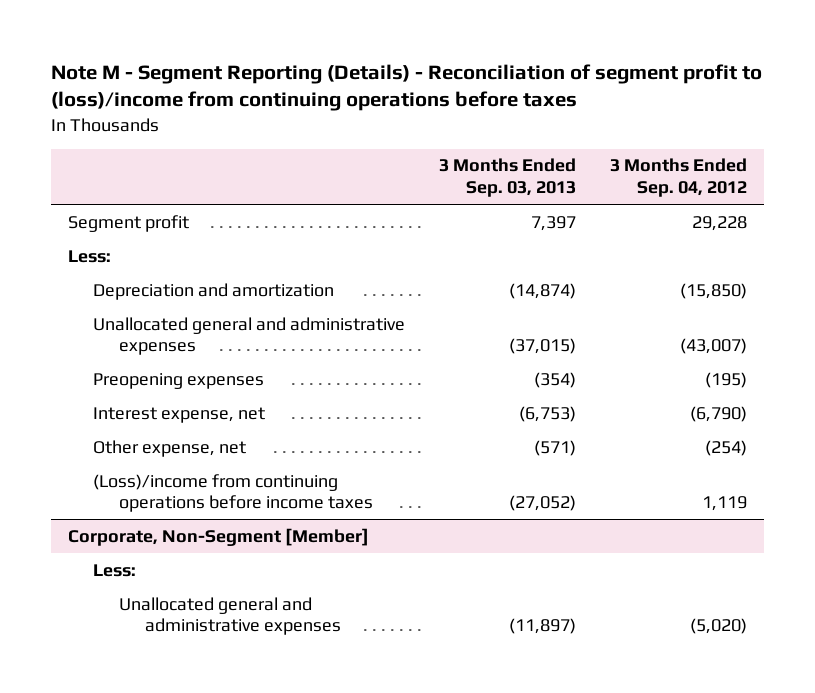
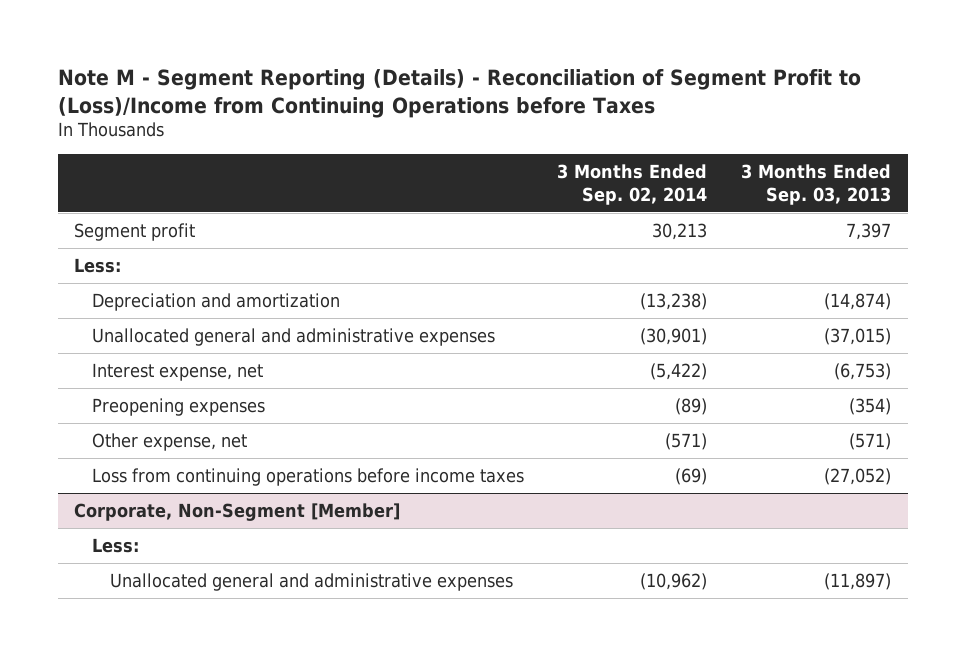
[50,63,762,112] Note M - Segment Reporting (Details) - Reconciliation of segment profit to (loss)/income from continuing operations before taxes -> [57,69,861,118] Note M - Segment Reporting (Details) - Reconciliation of Segment Profit to (Loss)/Income from Continuing Operations before Taxes
[610,158,748,198] 3 Months Ended Sep. 04, 2012 -> none
none -> [557,163,708,205] 3 Months Ended Sep. 02, 2014
[93,372,265,389] Preopening expenses -> [92,397,266,416] Preopening expenses
[93,473,374,513] (Loss)/income from continuing operations before income taxes -> [92,467,525,486] Loss from continuing operations before income taxes

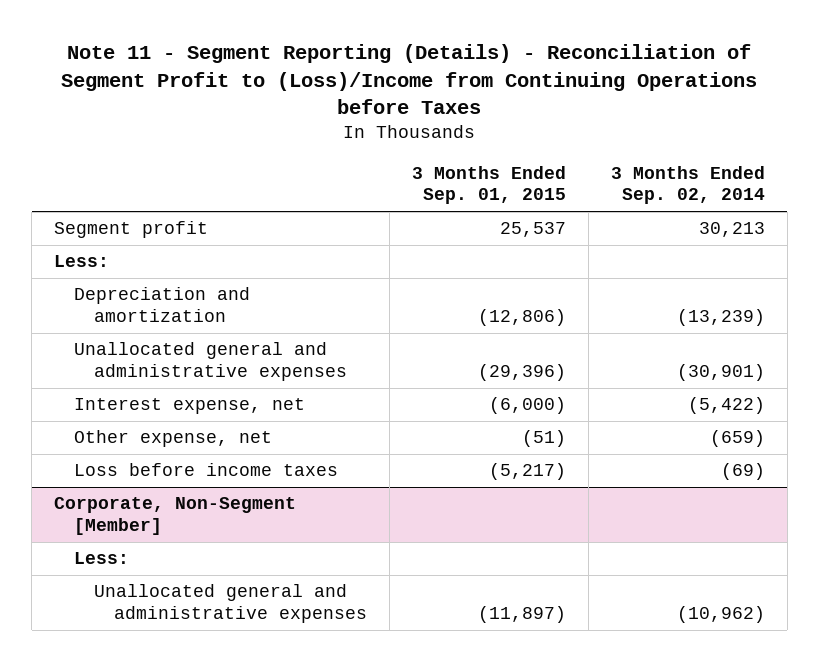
[57,69,861,118] Note M - Segment Reporting (Details) - Reconciliation of Segment Profit to (Loss)/Income from Continuing Operations before Taxes -> [61,44,758,115] Note 11 - Segment Reporting (Details) - Reconciliation of Segment Profit to (Loss)/Income from Continuing Operations before Taxes
[740,163,891,205] 3 Months Ended Sep. 03, 2013 -> none
none -> [411,165,566,205] 3 Months Ended Sep. 01, 2015
[640,292,708,310] (13,238) -> [676,309,765,327] (13,239)
[92,397,266,416] Preopening expenses -> none
[665,432,708,450] (571) -> [709,430,765,448] (659)
[92,467,525,486] Loss from continuing operations before income taxes -> [73,463,338,477] Loss before income taxes

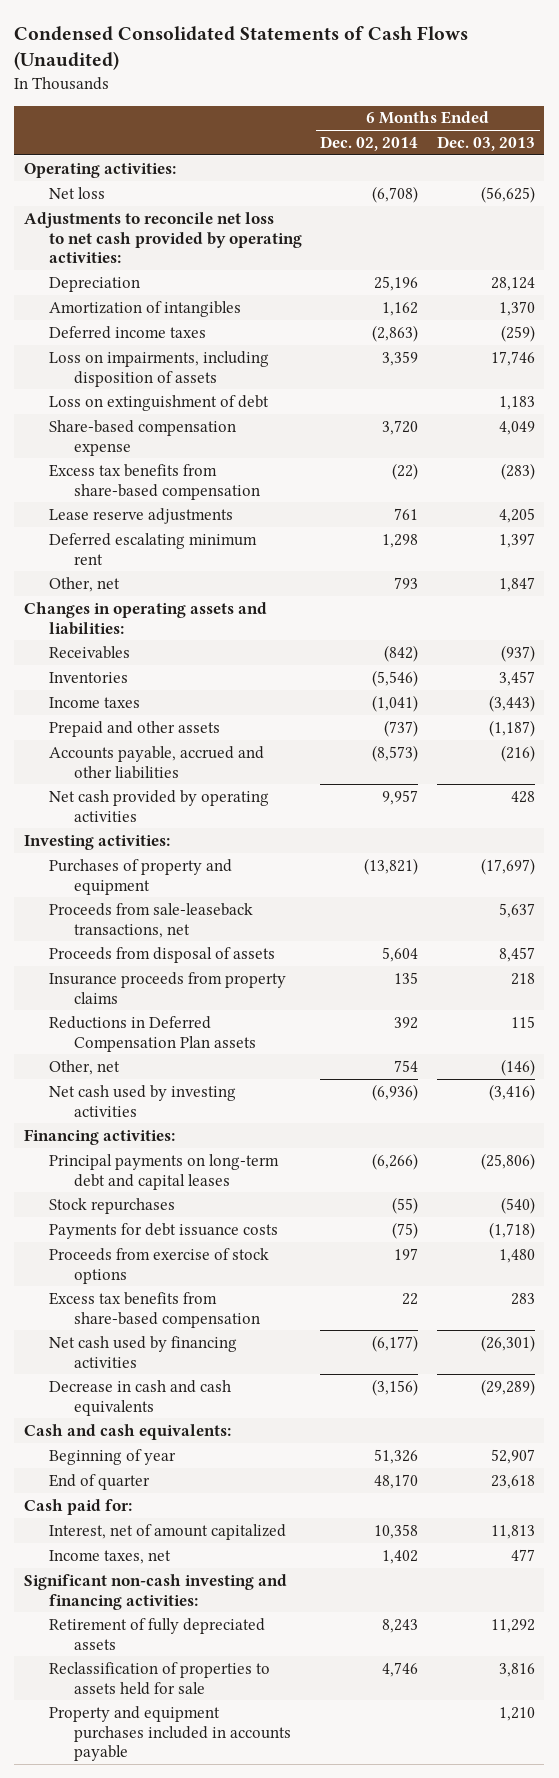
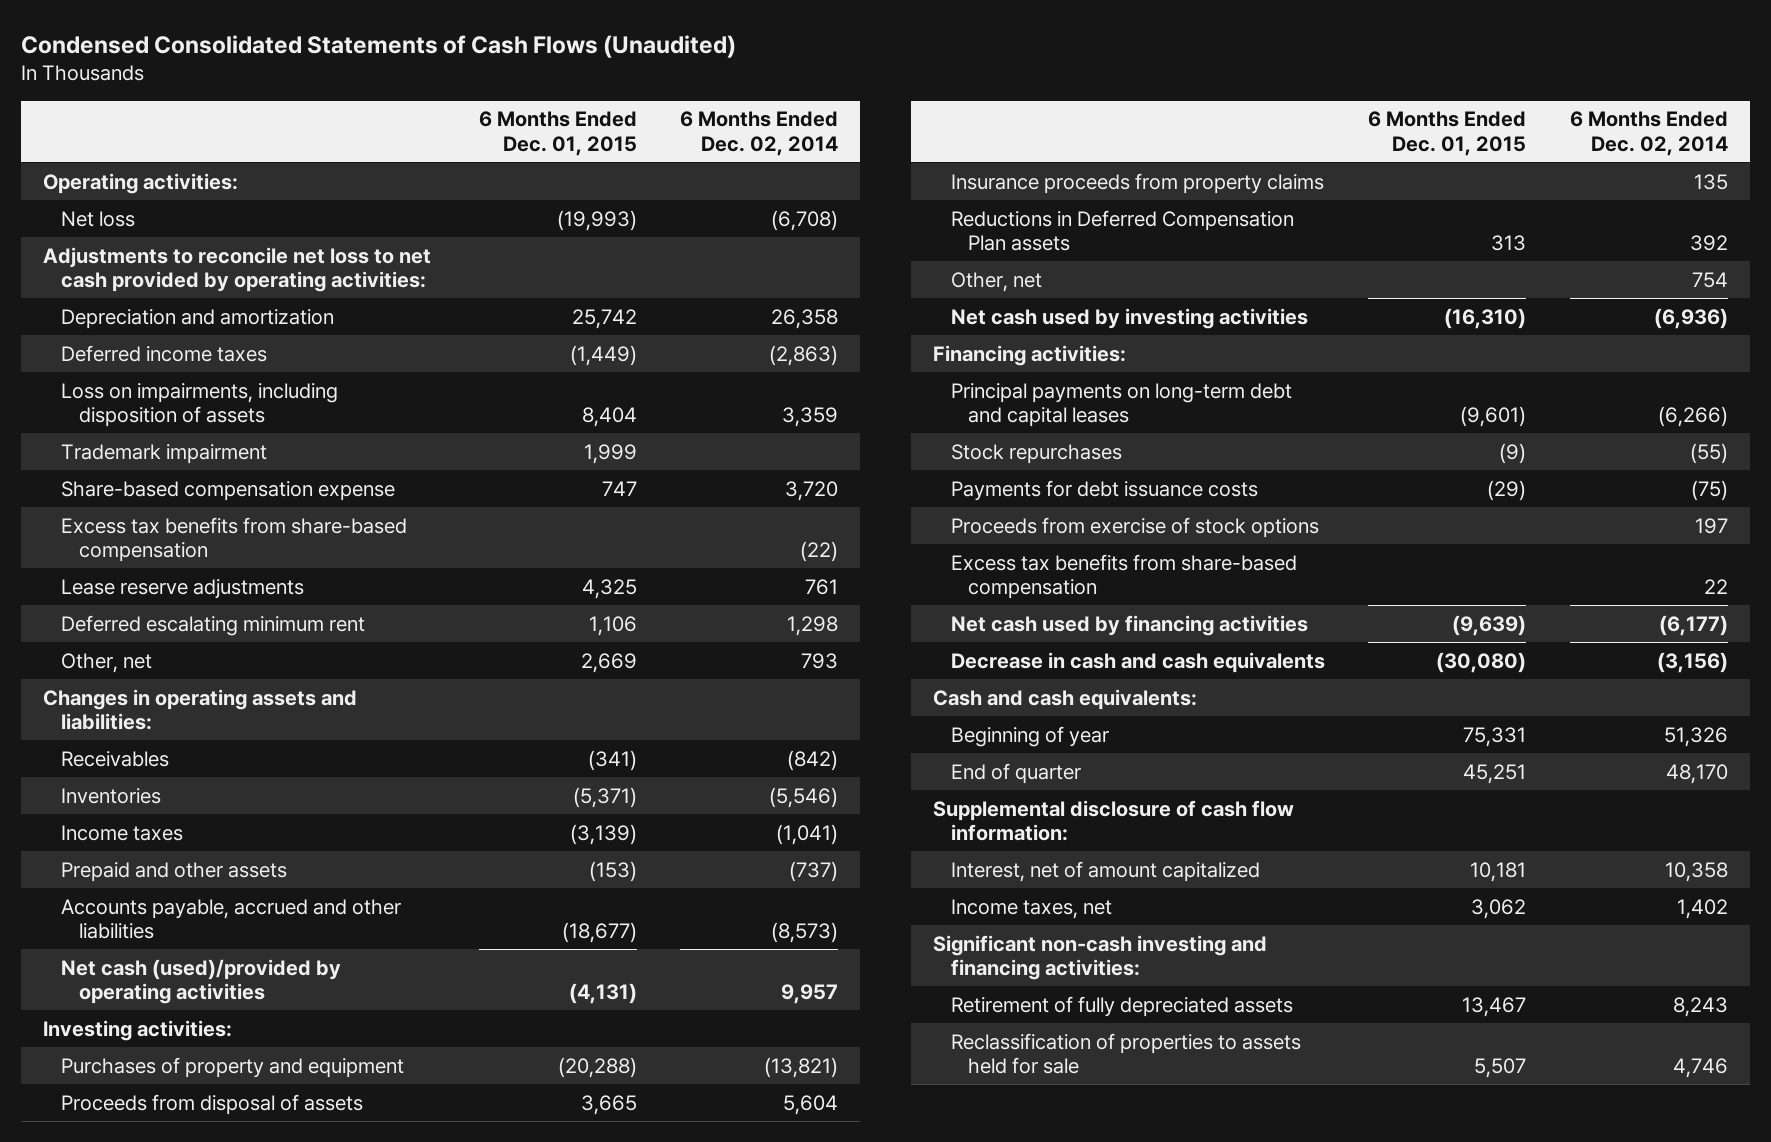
[437,136,536,152] Dec. 03, 2013 -> none
none -> [478,111,637,156] 6 Months Ended Dec. 01, 2015
[48,276,140,292] Depreciation -> none
[48,300,241,317] Amortization of intangibles -> none
none -> [60,308,334,329] Depreciation and amortization
[48,394,269,411] Loss on extinguishment of debt -> none
none -> [60,443,267,464] Trademark impairment
[48,789,269,822] Net cash provided by operating activities -> [60,958,341,1004] Net cash (used)/provided by operating activities
[48,902,253,938] Proceeds from sale-leaseback transactions, net -> none
[23,1498,132,1515] Cash paid for: -> none
none -> [932,799,1294,841] Supplemental disclosure of cash flow information:
[48,1705,292,1762] Property and equipment purchases included in accounts payable -> none

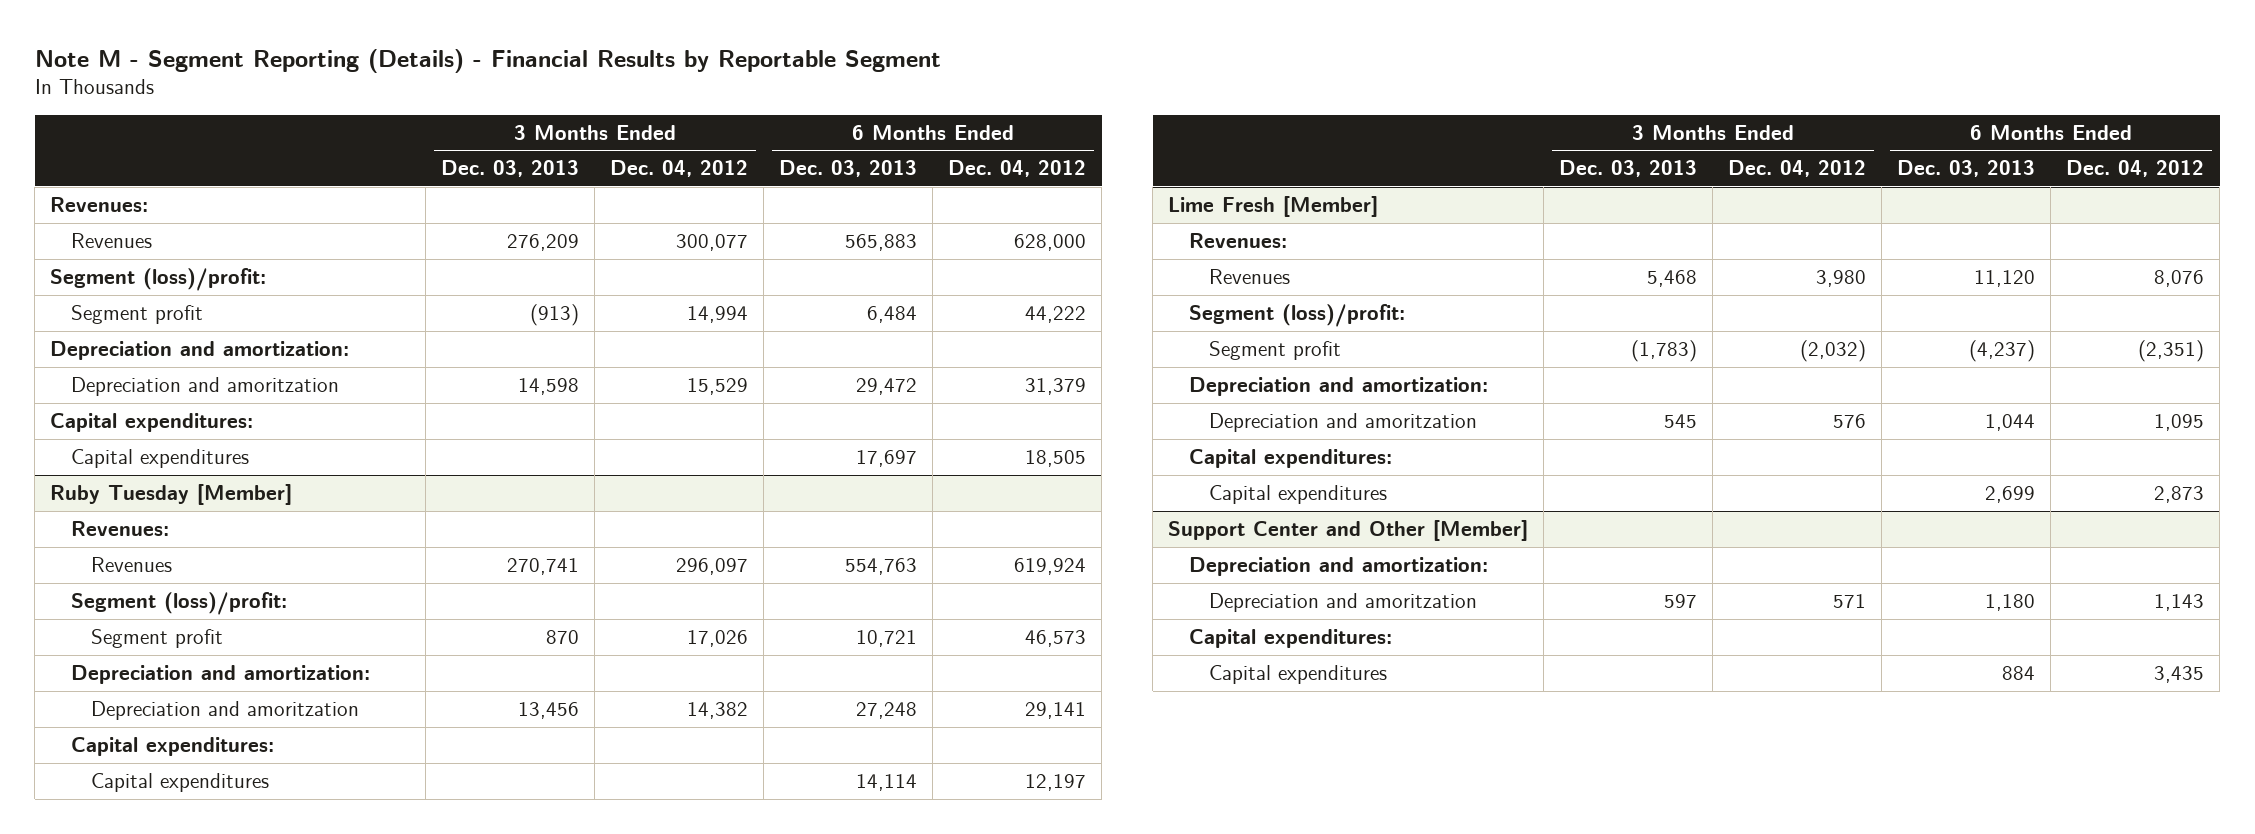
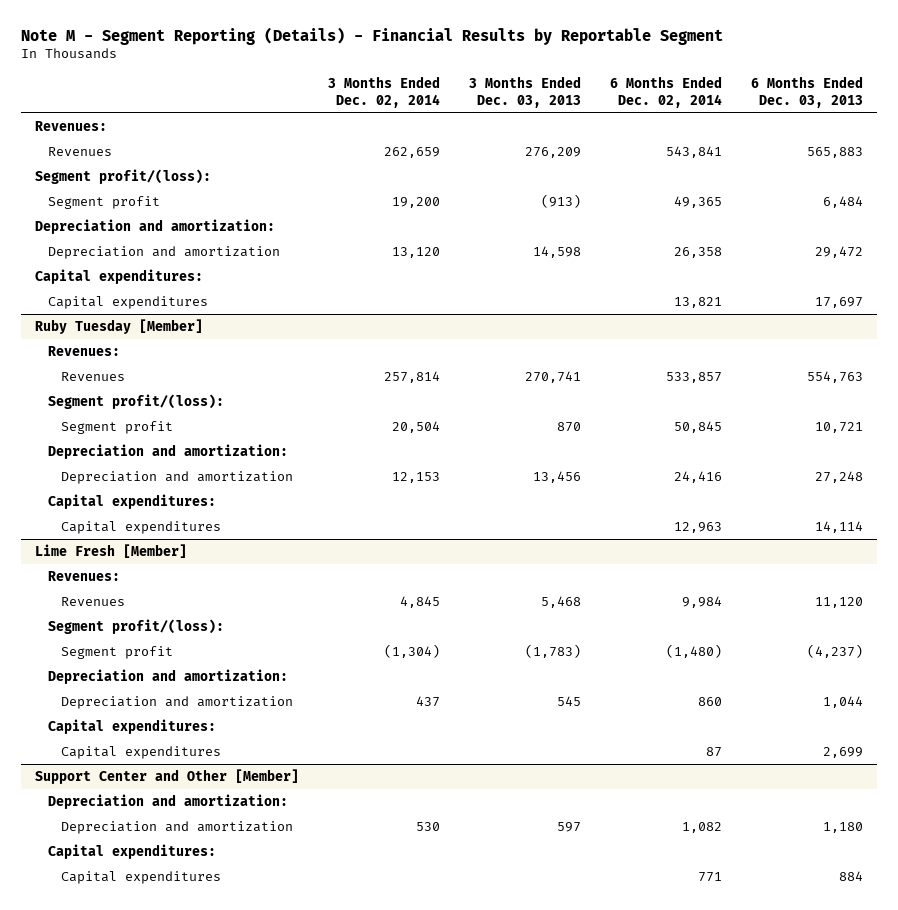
[610,160,749,178] Dec. 04, 2012 -> none
[948,160,1087,178] Dec. 04, 2012 -> none
none -> [328,76,441,108] 3 Months Ended Dec. 02, 2014
none -> [609,76,722,108] 6 Months Ended Dec. 02, 2014
[50,267,267,291] Segment (loss)/profit: -> [35,169,212,185] Segment profit/(loss):
[70,376,339,396] Depreciation and amoritzation -> [48,246,281,260] Depreciation and amortization
[70,591,287,615] Segment (loss)/profit: -> [48,394,225,410] Segment profit/(loss):
[90,700,359,720] Depreciation and amoritzation -> [61,471,294,485] Depreciation and amortization
[1188,303,1405,327] Segment (loss)/profit: -> [48,619,225,635] Segment profit/(loss):
[1208,412,1477,432] Depreciation and amoritzation -> [61,696,294,710] Depreciation and amortization
[1208,592,1477,612] Depreciation and amoritzation -> [61,821,294,835] Depreciation and amortization

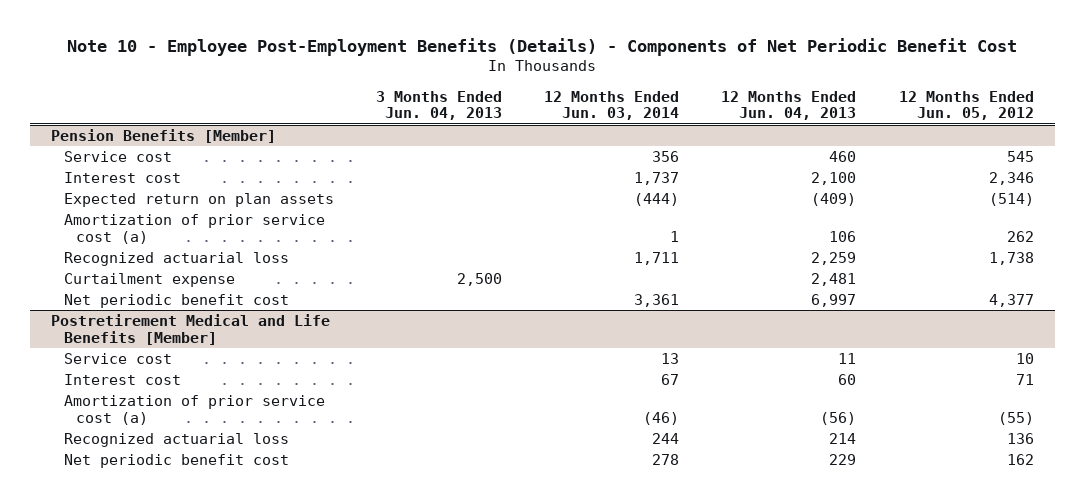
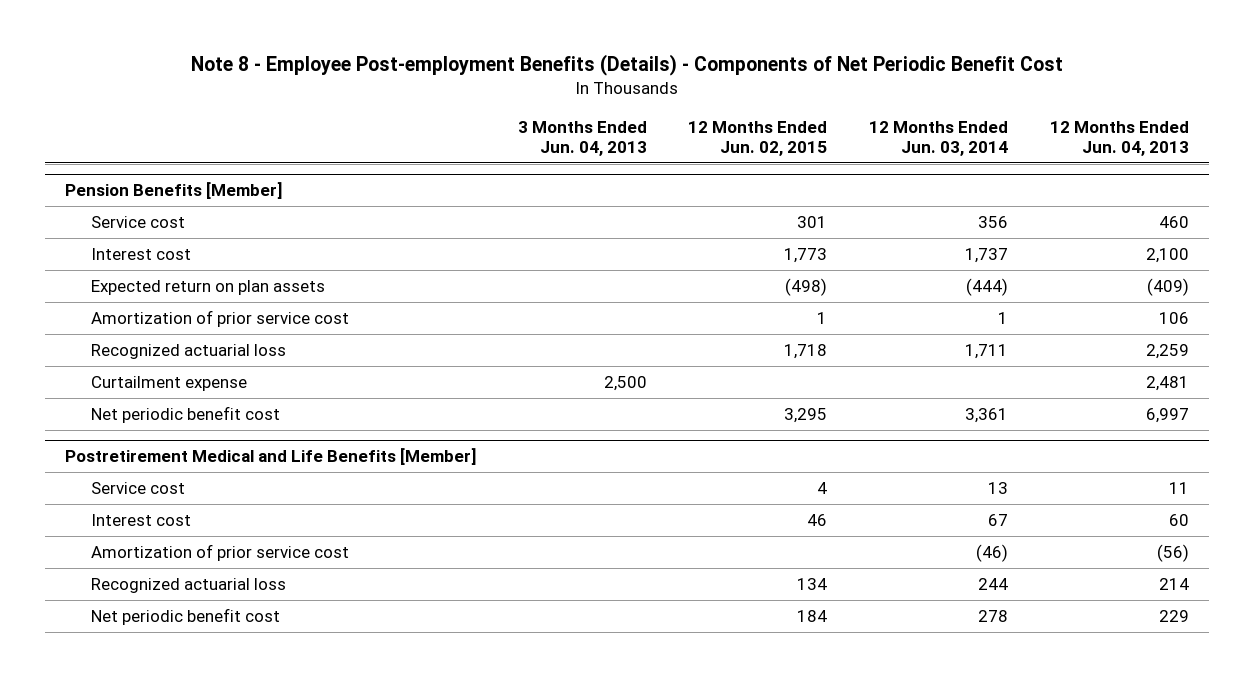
[67,37,1018,56] Note 10 - Employee Post-Employment Benefits (Details) - Components of Net Periodic Benefit Cost -> [190,53,1063,76] Note 8 - Employee Post-employment Benefits (Details) - Components of Net Periodic Benefit Cost
[898,90,1034,121] 12 Months Ended Jun. 05, 2012 -> none
none -> [688,120,828,156] 12 Months Ended Jun. 02, 2015
[63,213,325,244] Amortization of prior service cost (a) -> [91,310,350,328] Amortization of prior service cost
[63,394,325,425] Amortization of prior service cost (a) -> [91,544,350,562] Amortization of prior service cost

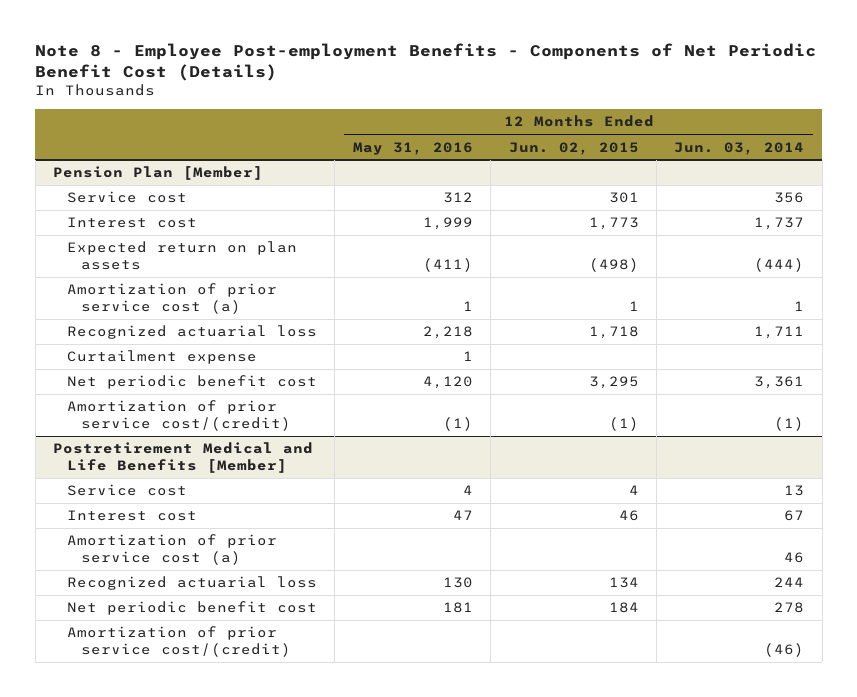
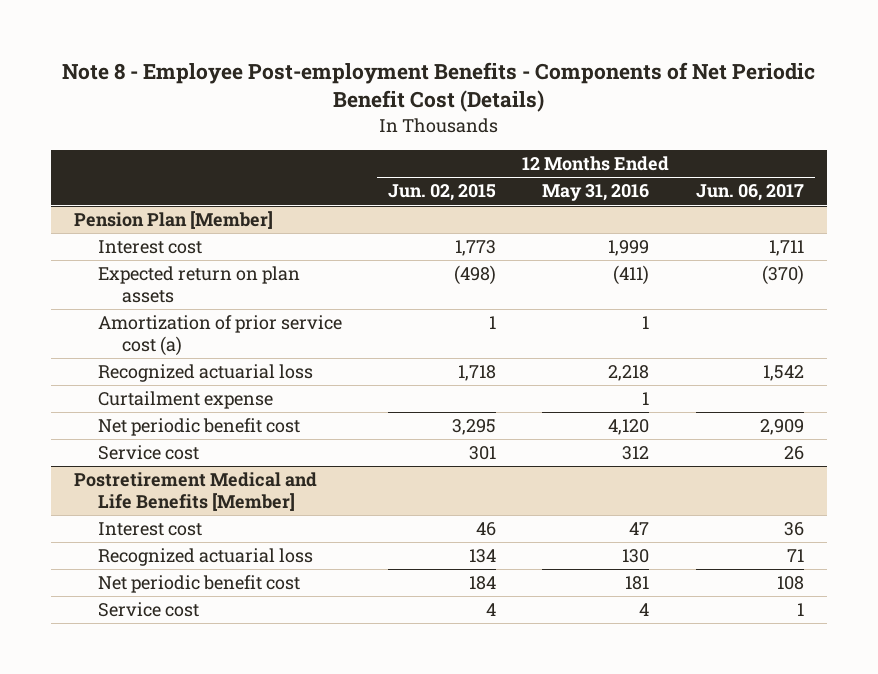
[674,141,805,155] Jun. 03, 2014 -> none
none -> [695,184,804,202] Jun. 06, 2017
[67,400,292,432] Amortization of prior service cost/(credit) -> none
[67,191,188,204] Service cost -> [97,445,199,461] Service cost
[67,534,278,566] Amortization of prior service cost (a) -> none
[67,626,292,658] Amortization of prior service cost/(credit) -> none
[67,484,188,497] Service cost -> [97,602,199,618] Service cost

